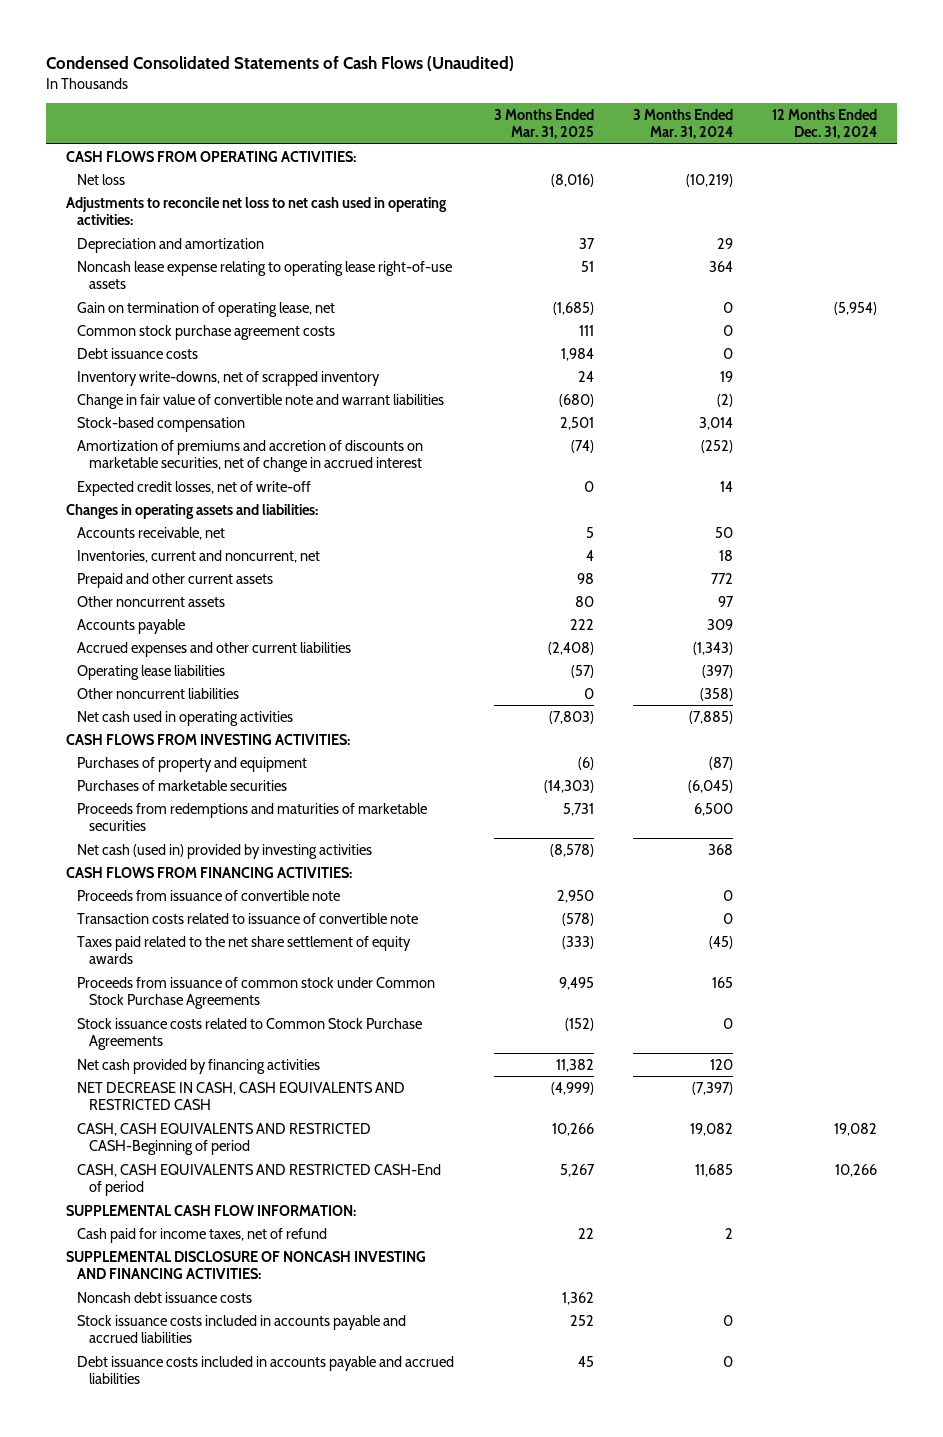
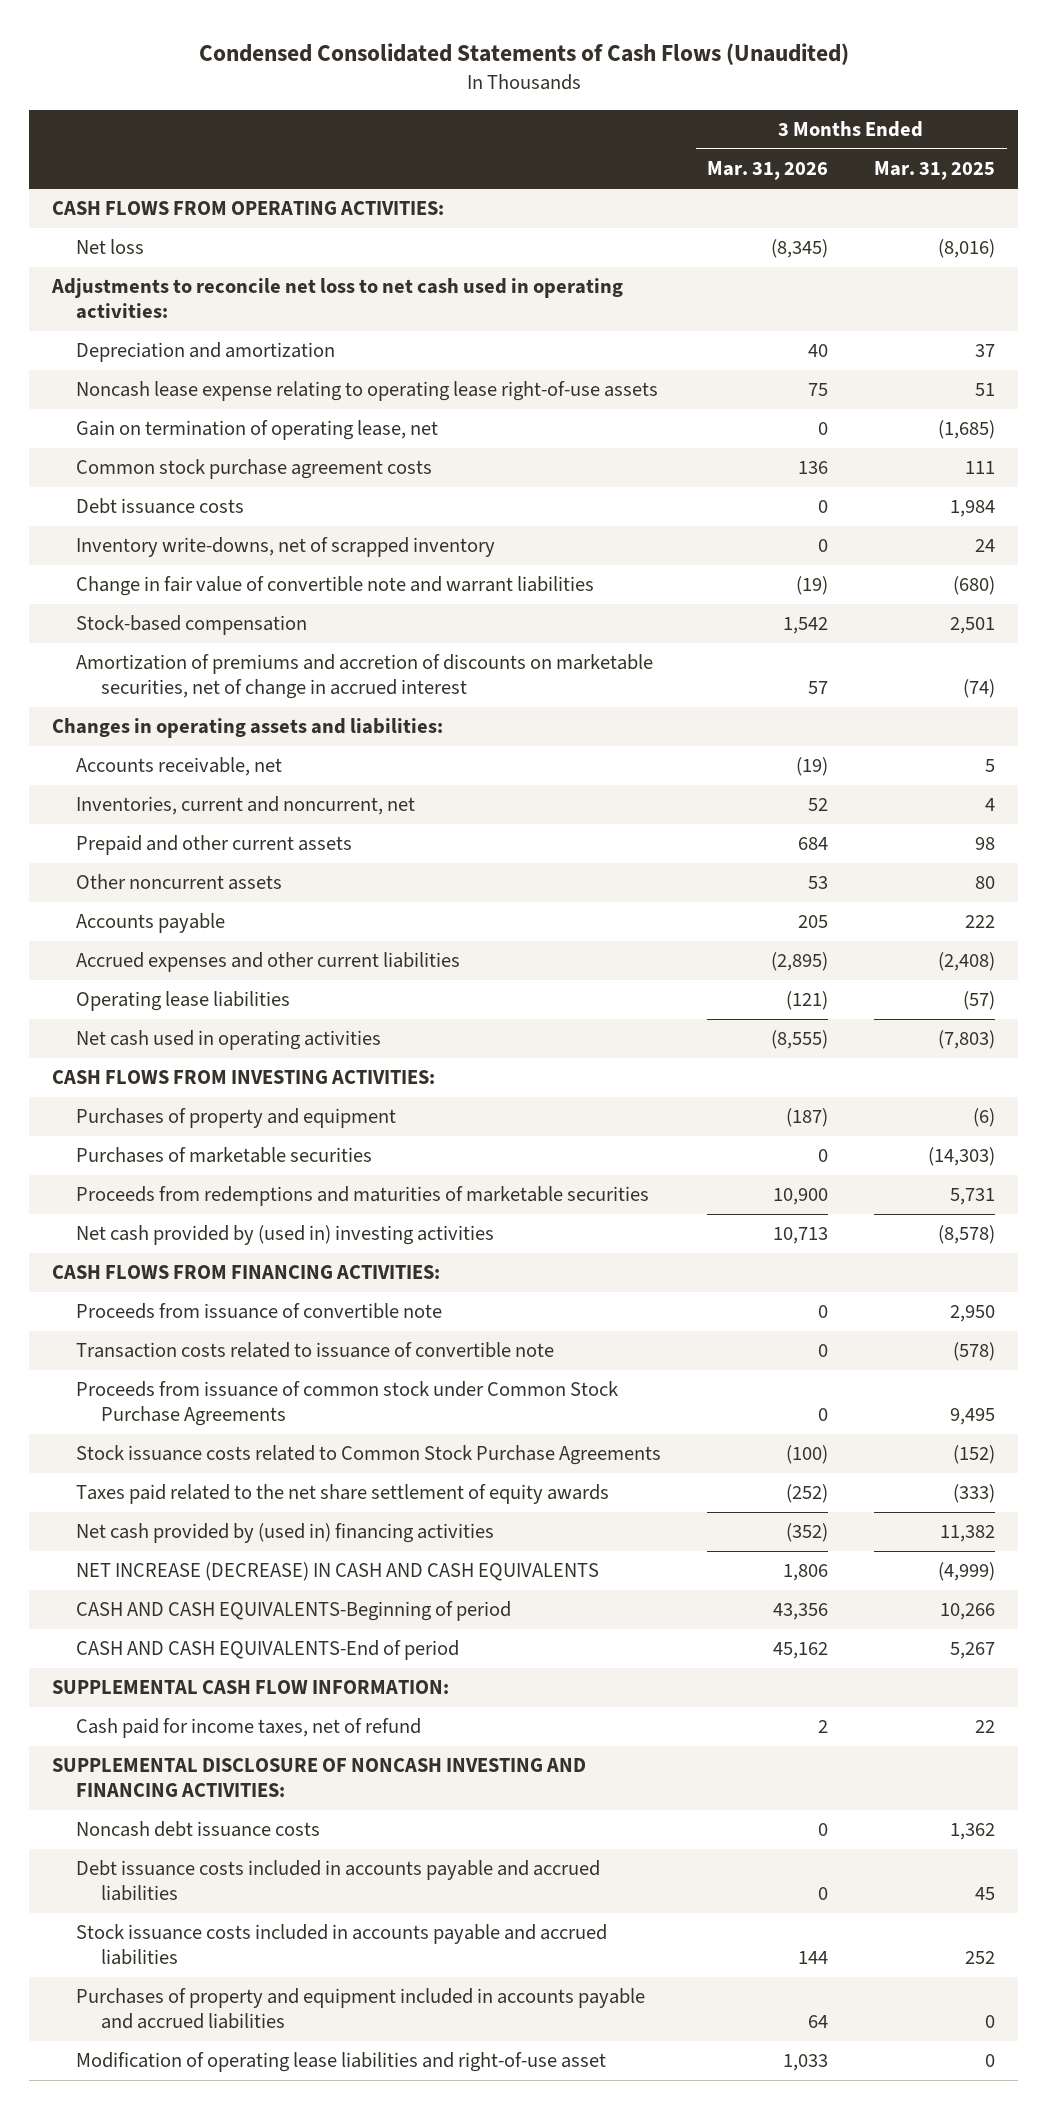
[632,108,733,140] 3 Months Ended Mar. 31, 2024 -> none
[772,108,878,140] 12 Months Ended Dec. 31, 2024 -> none
none -> [707,161,829,181] Mar. 31, 2026
[77,480,312,496] Expected credit losses, net of write-off -> none
[77,687,240,699] Other noncurrent liabilities -> none
[77,843,373,859] Net cash (used in) provided by investing activities -> [76,1225,495,1246] Net cash provided by (used in) investing activities
[77,935,412,965] Taxes paid related to the net share settlement of equity awards -> [76,1484,610,1505] Taxes paid related to the net share settlement of equity awards
[77,1058,321,1074] Net cash provided by financing activities -> [76,1523,495,1544] Net cash provided by (used in) financing activities
[77,1081,406,1111] NET DECREASE IN CASH, CASH EQUIVALENTS AND RESTRICTED CASH -> [76,1562,600,1582] NET INCREASE (DECREASE) IN CASH AND CASH EQUIVALENTS
[77,1122,372,1156] CASH, CASH EQUIVALENTS AND RESTRICTED CASH-Beginning of period -> [76,1601,512,1622] CASH AND CASH EQUIVALENTS-Beginning of period
[77,1163,442,1197] CASH, CASH EQUIVALENTS AND RESTRICTED CASH-End of period -> [76,1640,460,1661] CASH AND CASH EQUIVALENTS-End of period
[77,1314,407,1344] Stock issuance costs included in accounts payable and accrued liabilities -> [76,1924,608,1966] Stock issuance costs included in accounts payable and accrued liabilities
none -> [76,1988,646,2030] Purchases of property and equipment included in accounts payable and accrued liabilities
none -> [76,2052,607,2073] Modification of operating lease liabilities and right-of-use asset

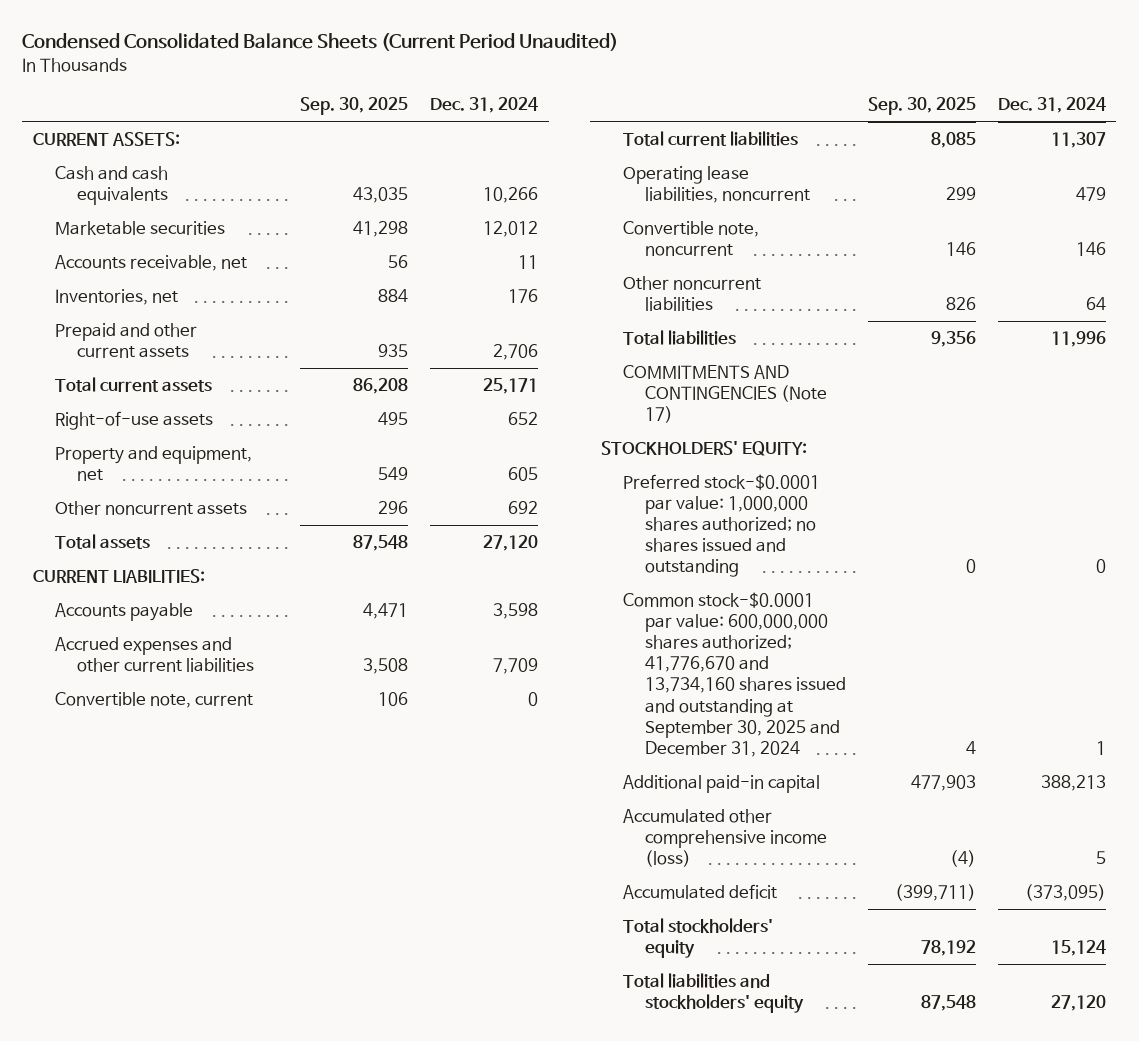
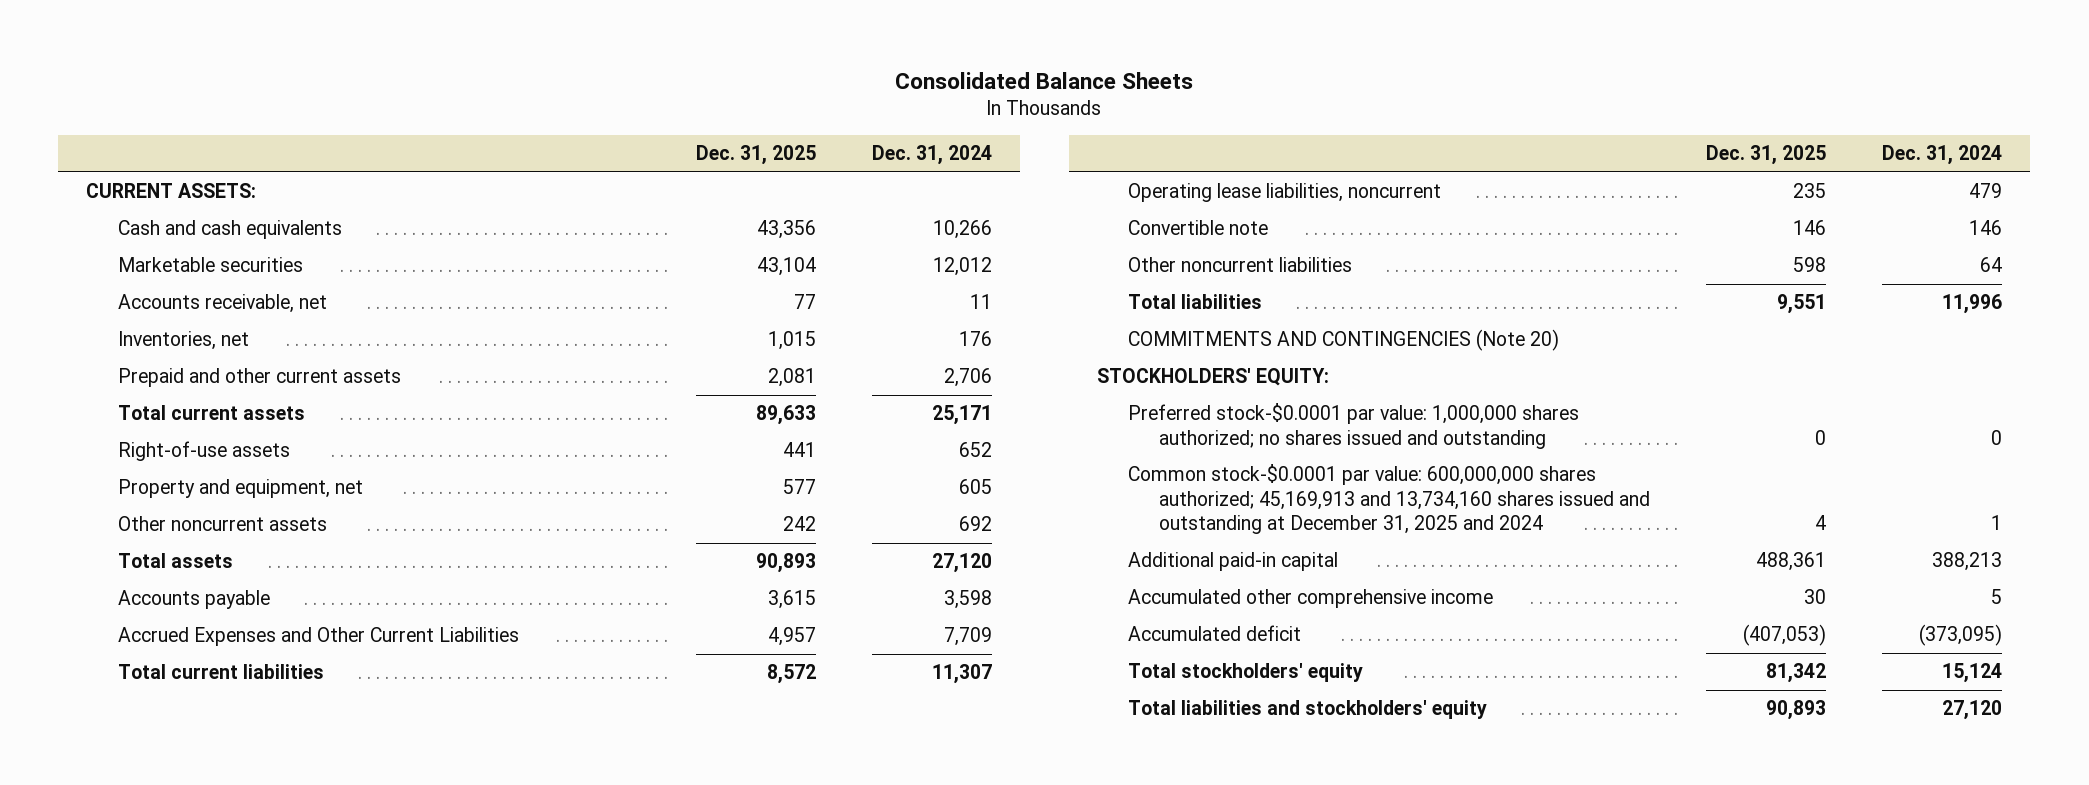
[22,33,619,52] Condensed Consolidated Balance Sheets (Current Period Unaudited) -> [895,71,1194,89] Consolidated Balance Sheets
[299,97,408,116] Sep. 30, 2025 -> none
none -> [695,145,816,166] Dec. 31, 2025
[33,568,206,583] CURRENT LIABILITIES: -> none
[55,691,254,708] Convertible note, current -> none
[55,636,255,673] Accrued expenses and other current liabilities -> [117,627,519,647] Accrued Expenses and Other Current Liabilities
[622,220,759,257] Convertible note, noncurrent -> [1128,220,1269,236] Convertible note
[622,364,827,424] COMMITMENTS AND CONTINGENCIES (Note 17) -> [1128,329,1560,352] COMMITMENTS AND CONTINGENCIES (Note 20)
[622,591,846,757] Common stock-$0.0001 par value: 600,000,000 shares authorized; 41,776,670 and 13,734,160 shares issued and outstanding at September 30, 2025 and December 31, 2024 -> [1128,464,1651,535] Common stock-$0.0001 par value: 600,000,000 shares authorized; 45,169,913 and 13,734,160 shares issued and outstanding at December 31, 2025 and 2024
[622,808,827,868] Accumulated other comprehensive income (loss) -> [1128,589,1494,609] Accumulated other comprehensive income

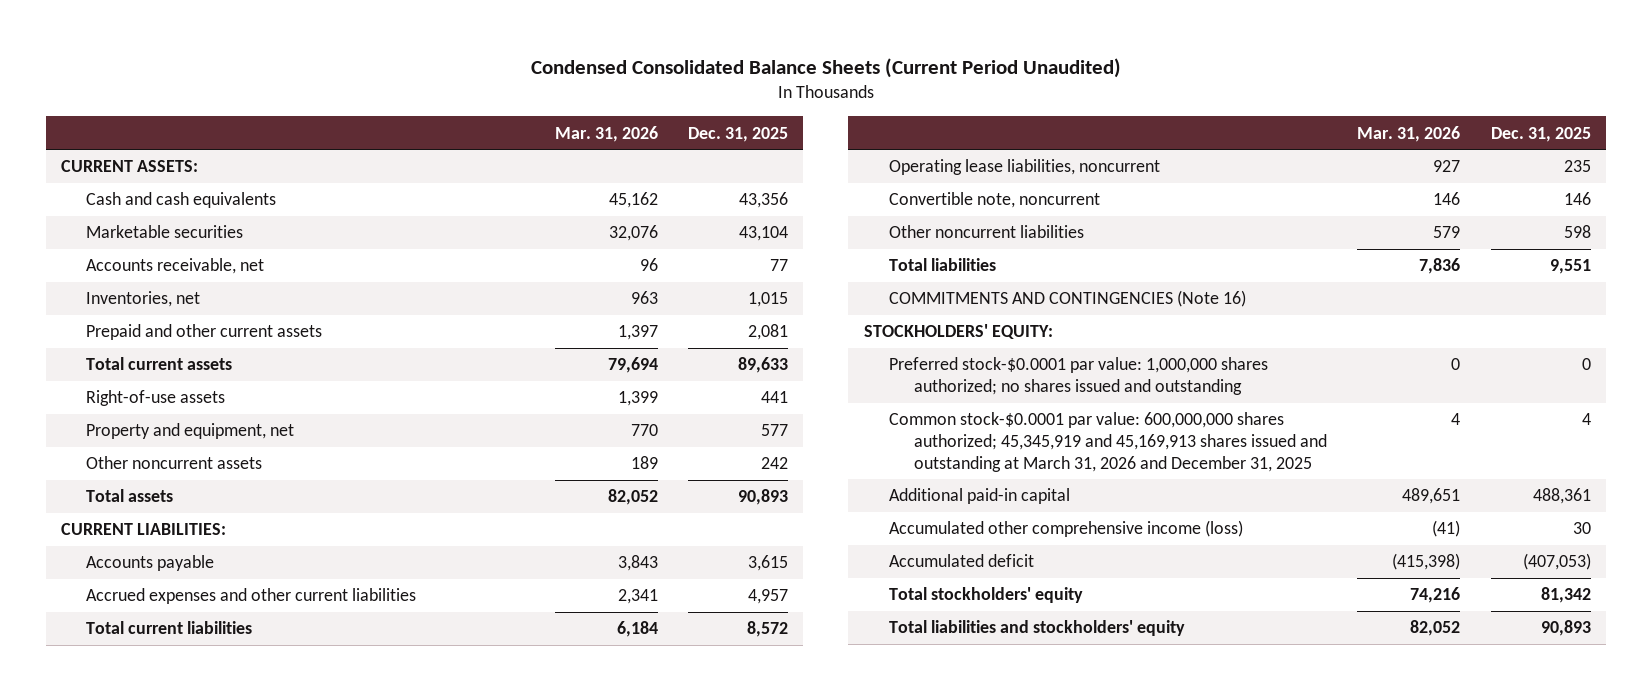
[895,71,1194,89] Consolidated Balance Sheets -> [530,57,1121,78] Condensed Consolidated Balance Sheets (Current Period Unaudited)
[871,145,992,166] Dec. 31, 2024 -> none
none -> [554,125,658,142] Mar. 31, 2026
none -> [61,523,227,536] CURRENT LIABILITIES:
[117,627,519,647] Accrued Expenses and Other Current Liabilities -> [85,588,416,605] Accrued expenses and other current liabilities
[1128,220,1269,236] Convertible note -> [888,192,1100,209] Convertible note, noncurrent
[1128,329,1560,352] COMMITMENTS AND CONTINGENCIES (Note 20) -> [888,290,1246,308] COMMITMENTS AND CONTINGENCIES (Note 16)
[1128,464,1651,535] Common stock-$0.0001 par value: 600,000,000 shares authorized; 45,169,913 and 13,734,160 shares issued and outstanding at December 31, 2025 and 2024 -> [888,412,1327,472] Common stock-$0.0001 par value: 600,000,000 shares authorized; 45,345,919 and 45,169,913 shares issued and outstanding at March 31, 2026 and December 31, 2025
[1128,589,1494,609] Accumulated other comprehensive income -> [888,520,1243,538] Accumulated other comprehensive income (loss)

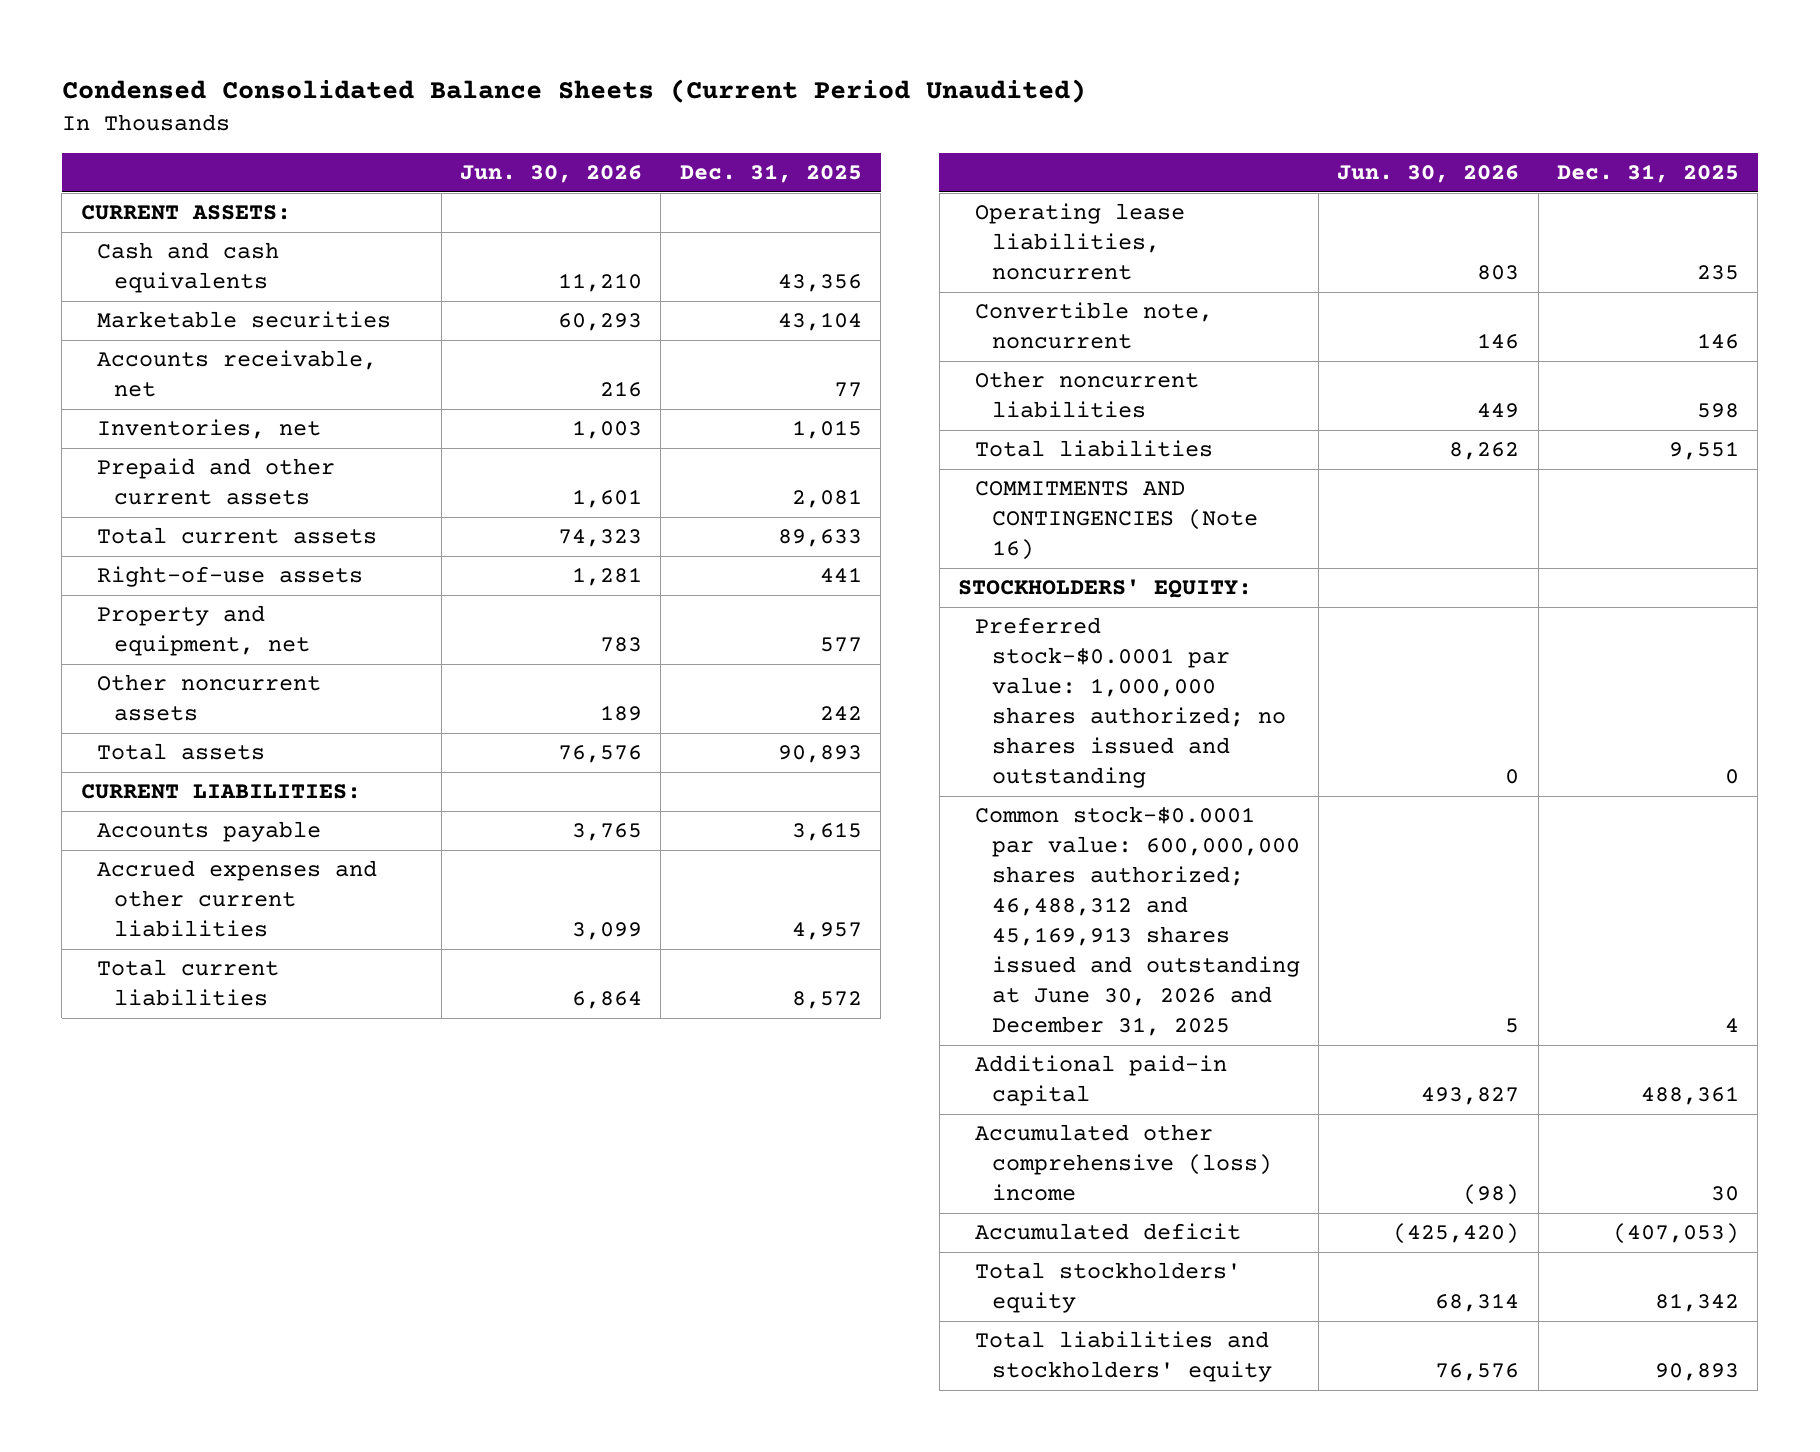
[554,125,658,142] Mar. 31, 2026 -> none
none -> [459,165,642,184] Jun. 30, 2026
[888,412,1327,472] Common stock-$0.0001 par value: 600,000,000 shares authorized; 45,345,919 and 45,169,913 shares issued and outstanding at March 31, 2026 and December 31, 2025 -> [974,806,1300,1037] Common stock-$0.0001 par value: 600,000,000 shares authorized; 46,488,312 and 45,169,913 shares issued and outstanding at June 30, 2026 and December 31, 2025
[888,520,1243,538] Accumulated other comprehensive income (loss) -> [974,1124,1272,1202] Accumulated other comprehensive (loss) income

